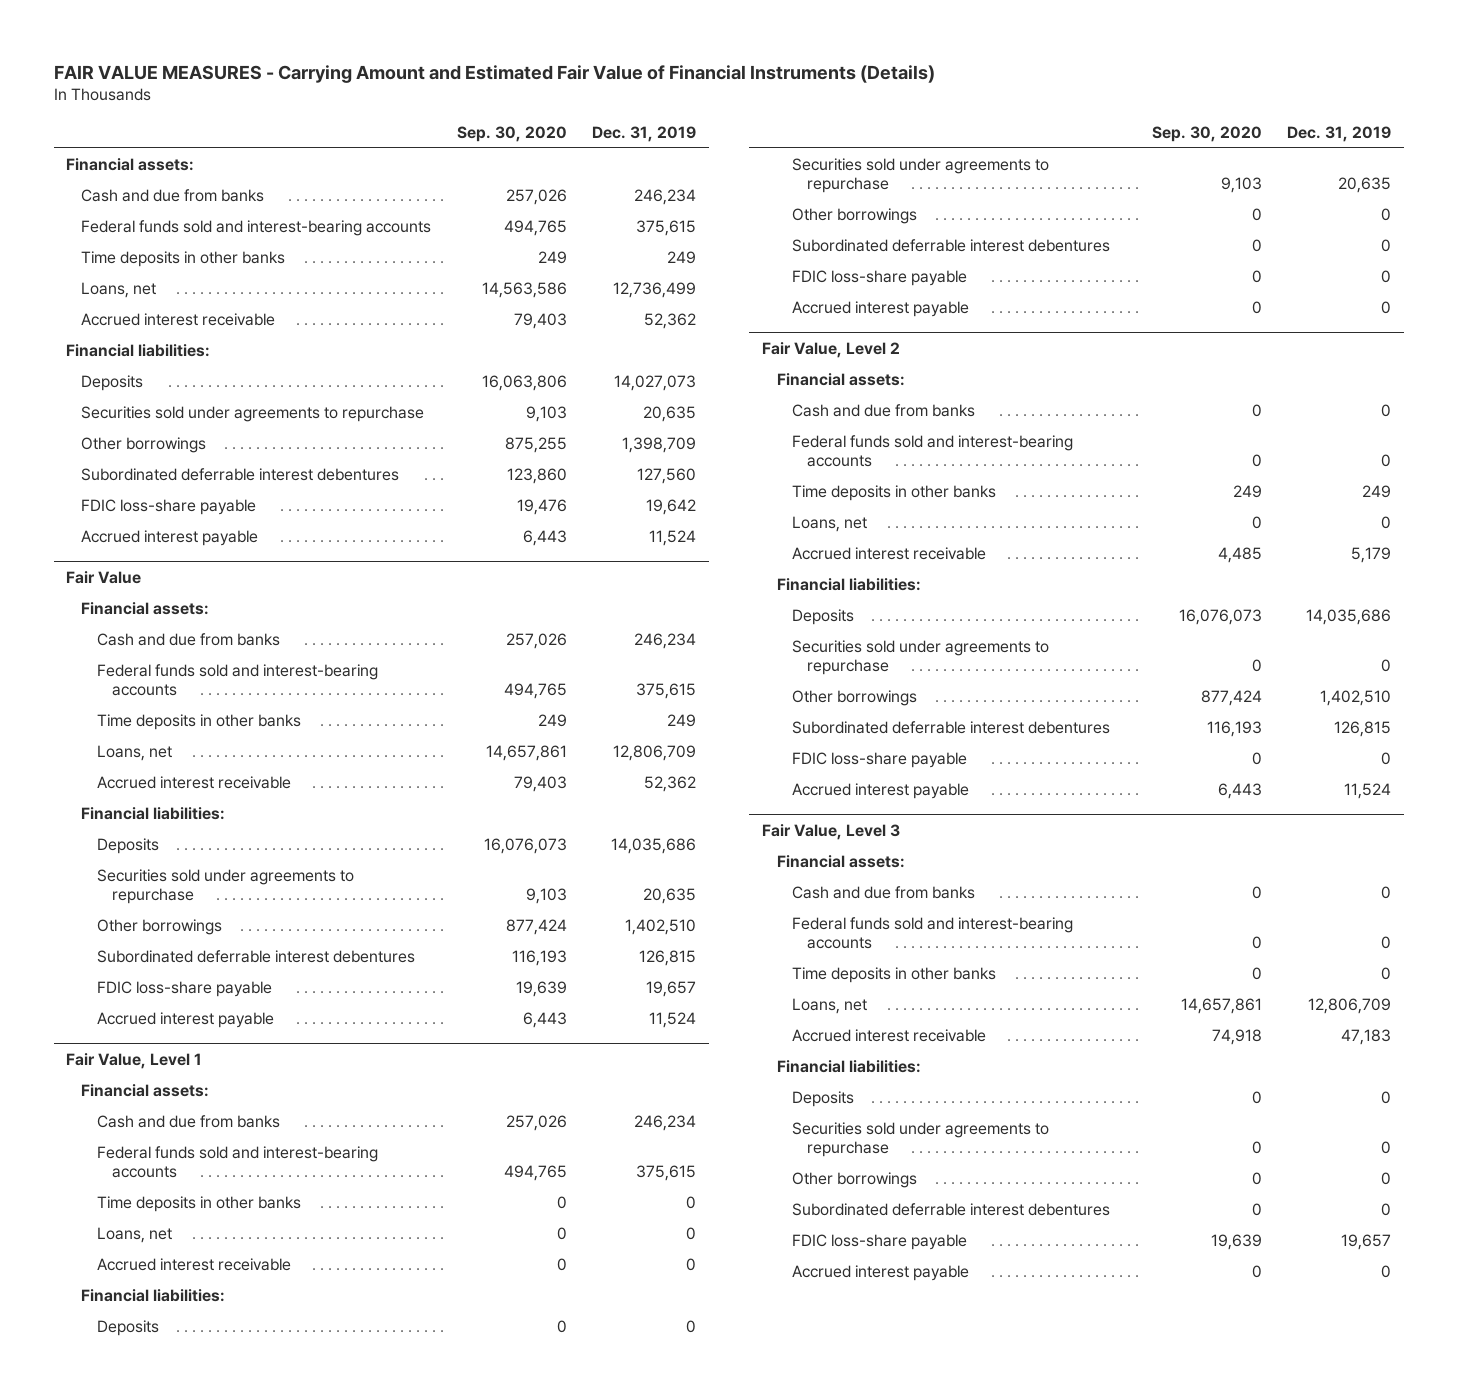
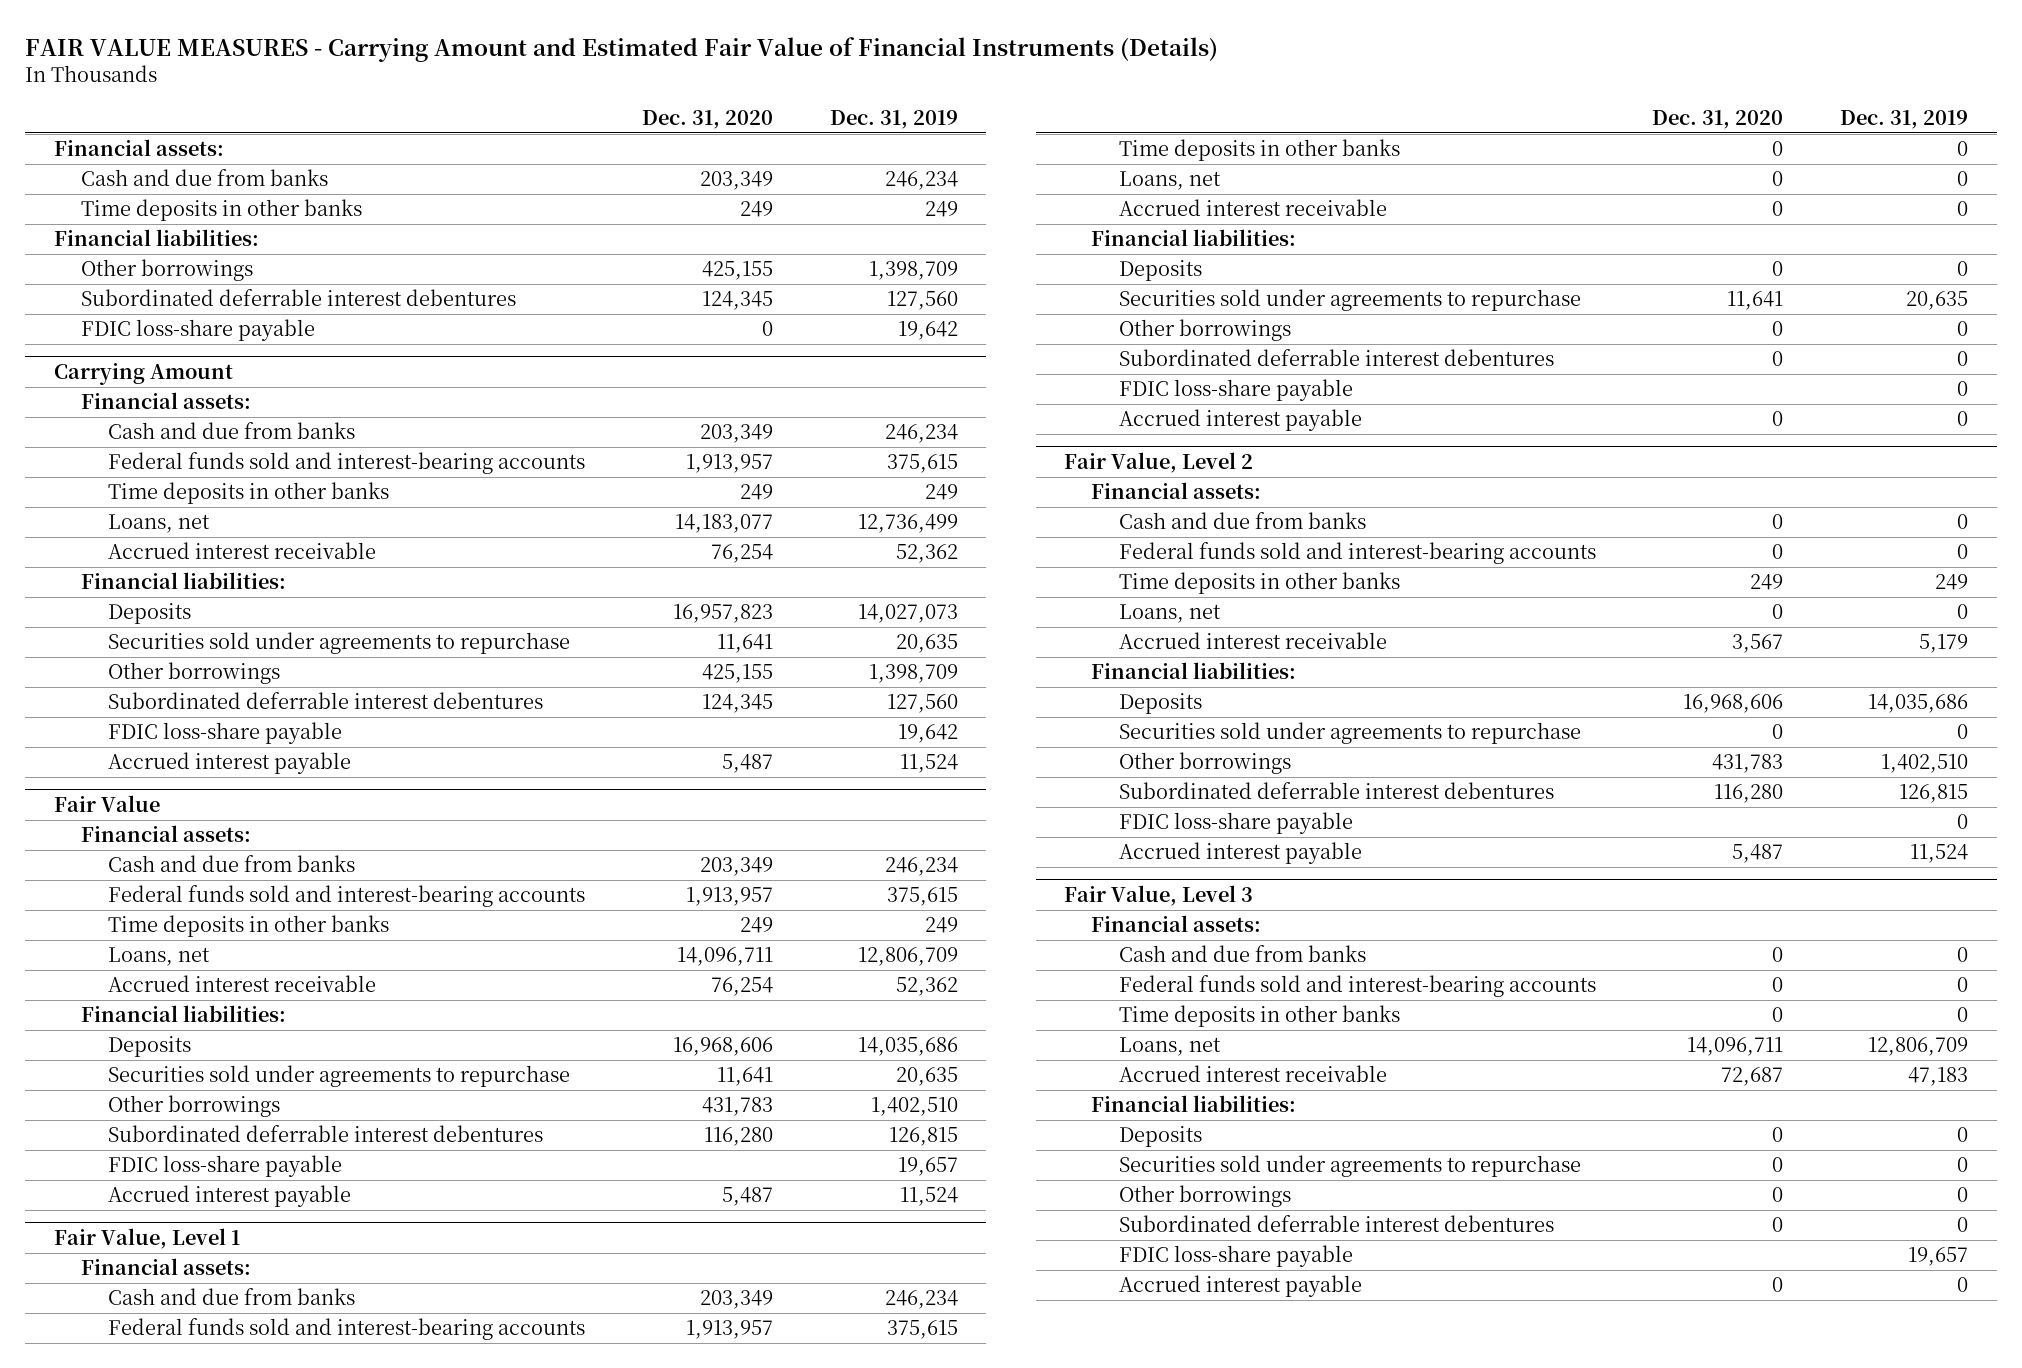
[456,125,567,142] Sep. 30, 2020 -> none
none -> [641,109,773,129] Dec. 31, 2020
none -> [80,199,362,222] Time deposits in other banks
none -> [53,229,259,247] Financial liabilities:
none -> [80,259,253,282] Other borrowings
none -> [80,289,516,307] Subordinated deferrable interest debentures
none -> [80,319,315,342] FDIC loss-share payable
none -> [53,363,233,386] Carrying Amount
none -> [80,392,251,410] Financial assets:
none -> [107,422,355,440] Cash and due from banks

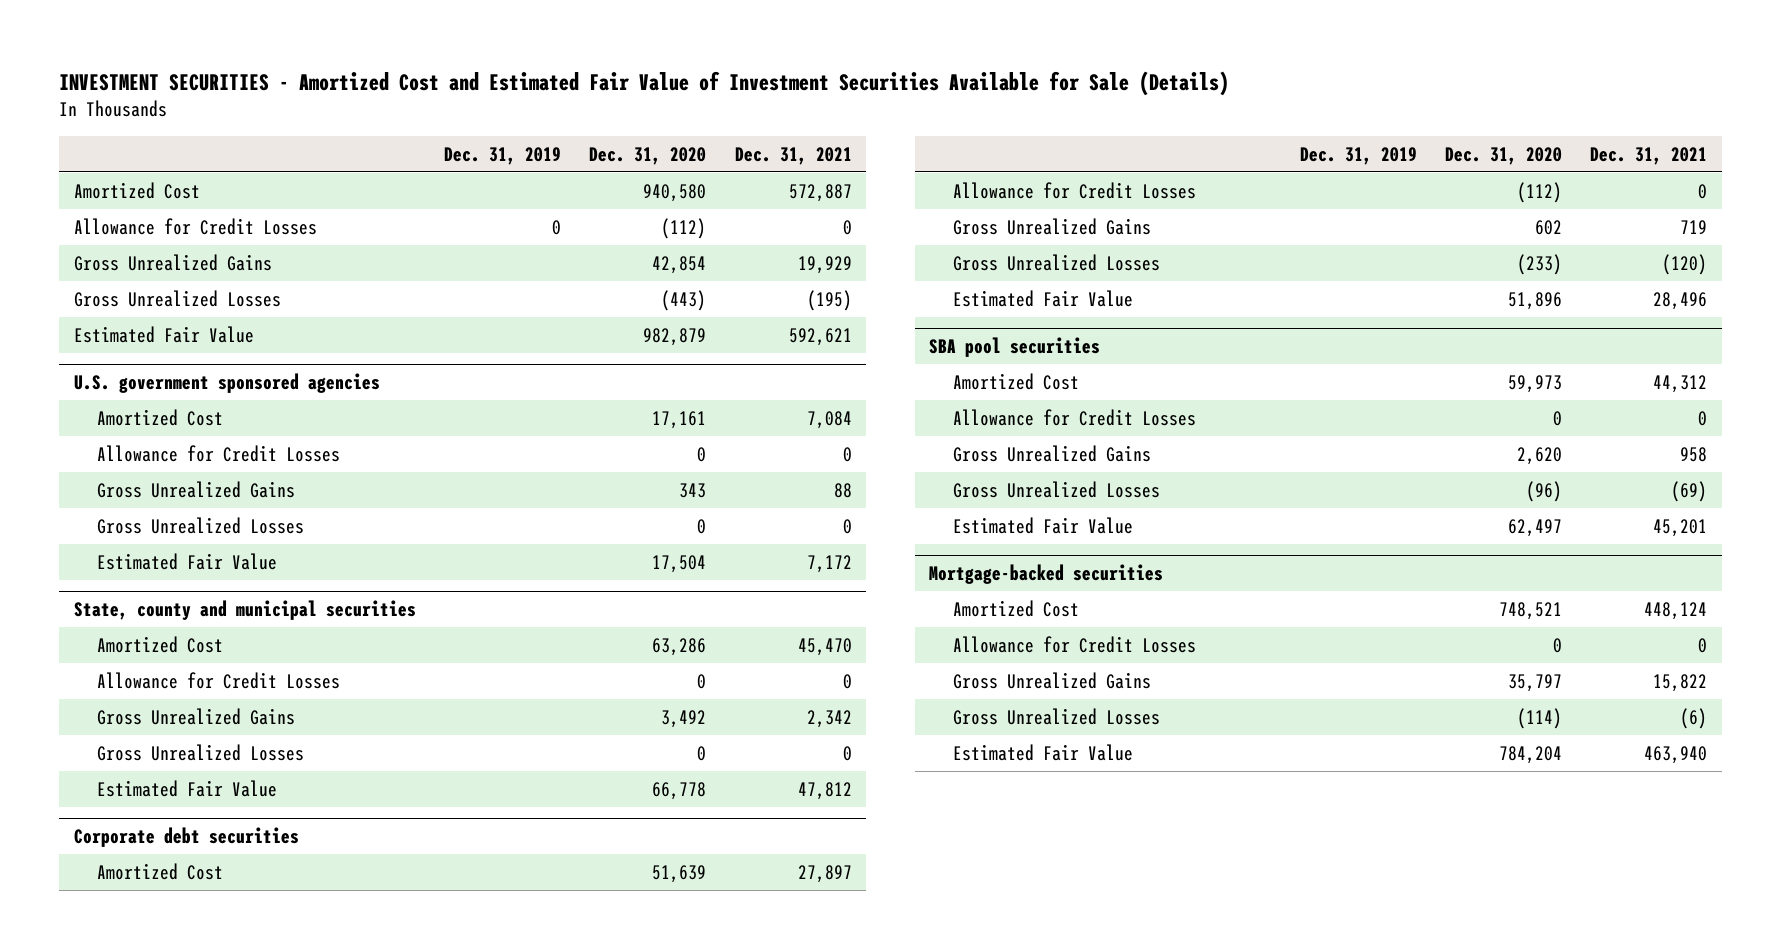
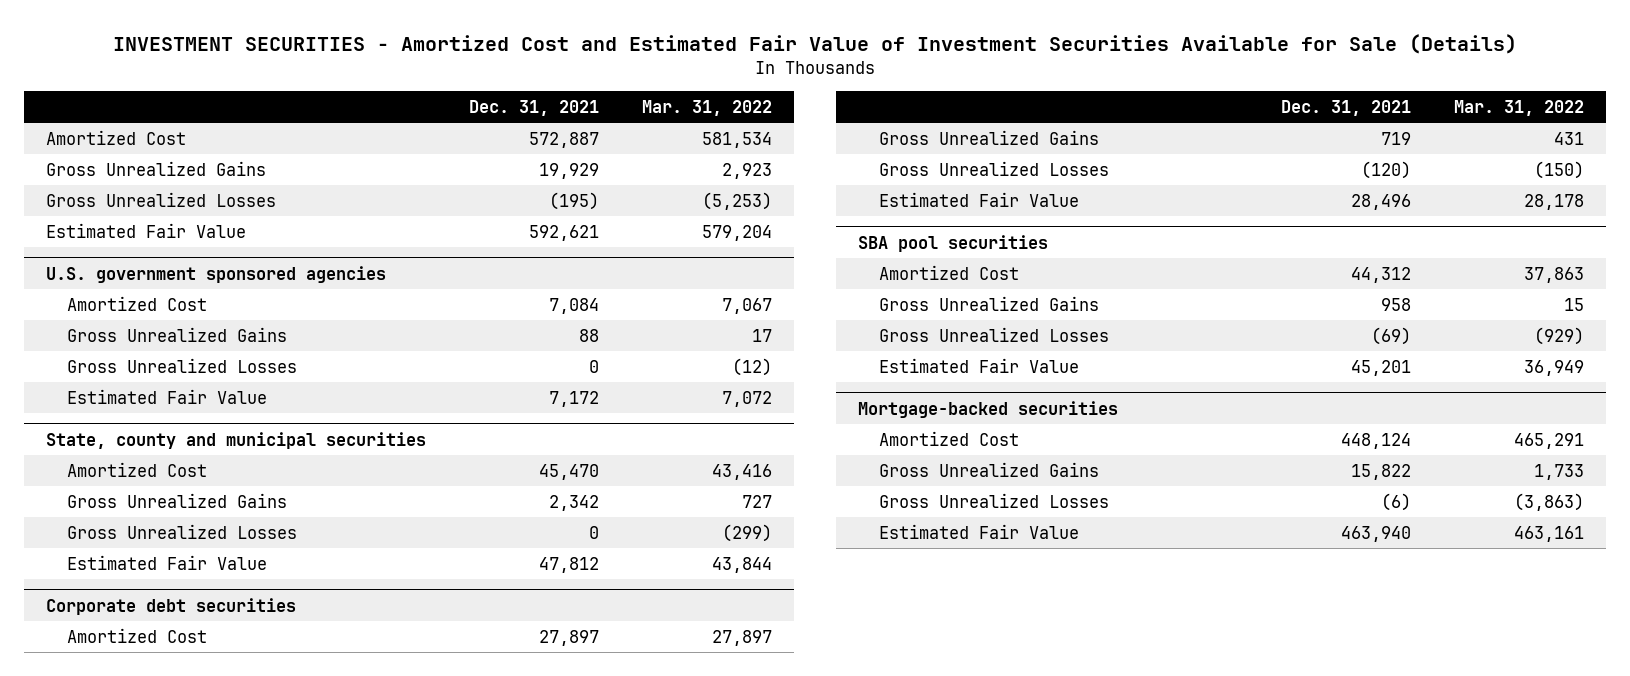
[444,146,562,165] Dec. 31, 2019 -> none
[589,146,707,165] Dec. 31, 2020 -> none
none -> [642,99,773,116] Mar. 31, 2022
[73,217,317,235] Allowance for Credit Losses -> none
[97,444,341,462] Allowance for Credit Losses -> none
[97,671,341,689] Allowance for Credit Losses -> none
[952,181,1196,199] Allowance for Credit Losses -> none
[952,408,1196,426] Allowance for Credit Losses -> none
[952,635,1196,653] Allowance for Credit Losses -> none

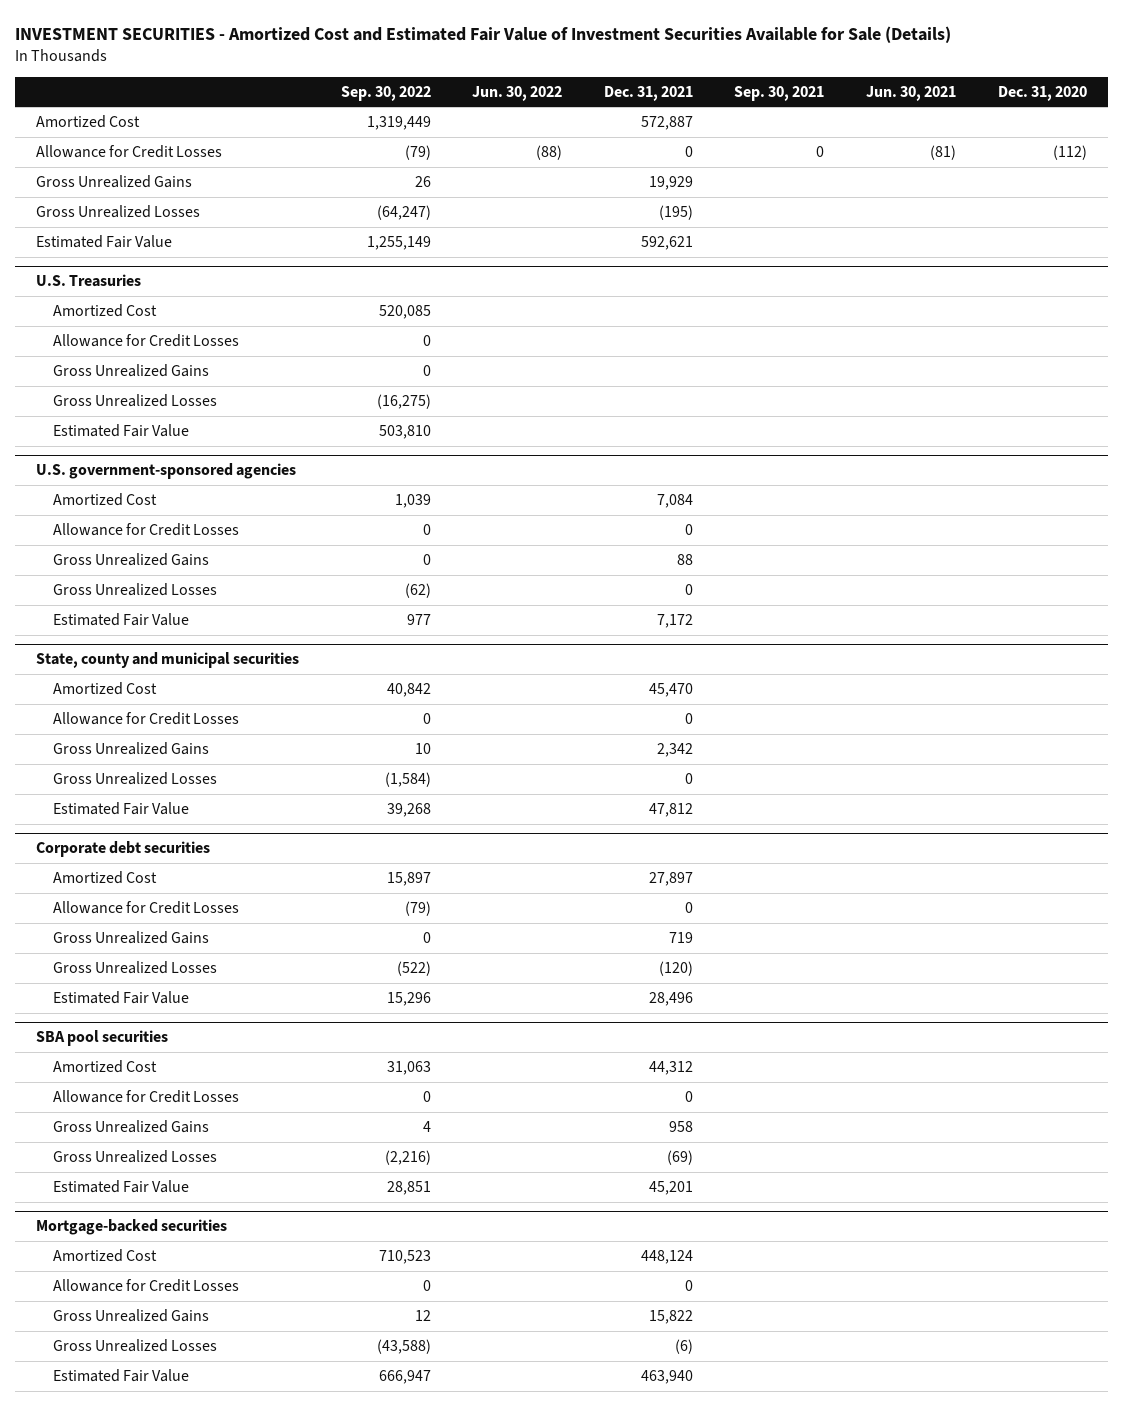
[642,99,773,116] Mar. 31, 2022 -> none
none -> [340,85,431,101] Sep. 30, 2022
none -> [472,85,563,101] Jun. 30, 2022
none -> [734,85,825,101] Sep. 30, 2021
none -> [866,85,957,101] Jun. 30, 2021
none -> [997,85,1087,101] Dec. 31, 2020
none -> [35,144,222,158] Allowance for Credit Losses
none -> [35,274,141,288] U.S. Treasuries
none -> [52,303,157,317] Amortized Cost
none -> [52,333,239,347] Allowance for Credit Losses
none -> [52,363,209,377] Gross Unrealized Gains
none -> [52,393,217,407] Gross Unrealized Losses
none -> [52,423,189,437] Estimated Fair Value
[45,265,386,283] U.S. government sponsored agencies -> [35,463,296,480] U.S. government-sponsored agencies
none -> [52,522,239,536] Allowance for Credit Losses
none -> [52,711,239,725] Allowance for Credit Losses
none -> [52,900,239,914] Allowance for Credit Losses
none -> [52,1089,239,1103] Allowance for Credit Losses
none -> [52,1278,239,1292] Allowance for Credit Losses

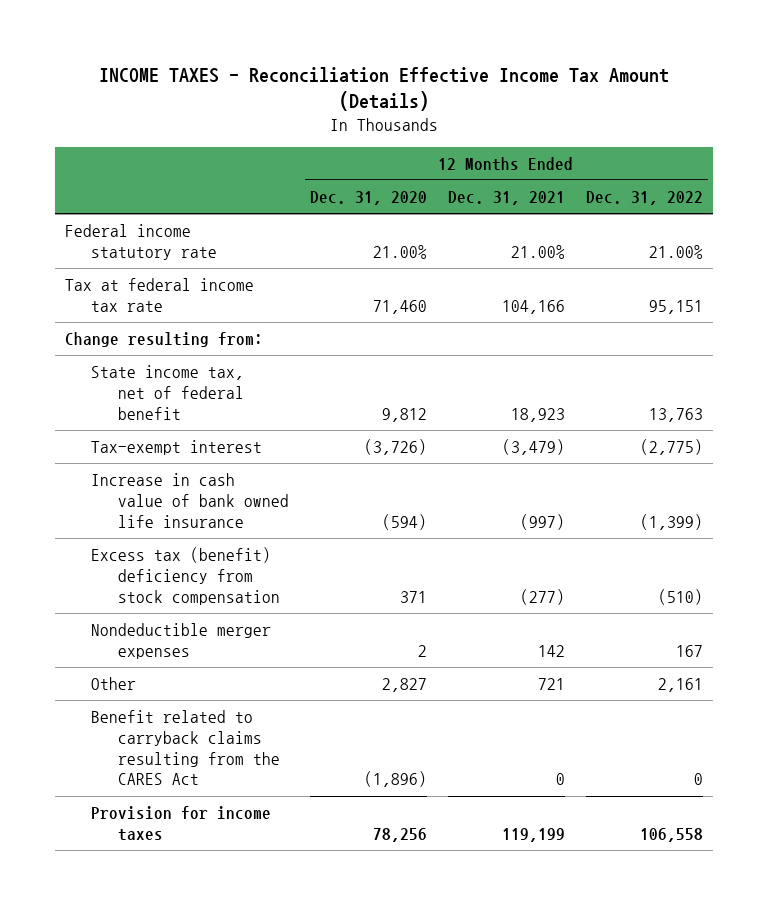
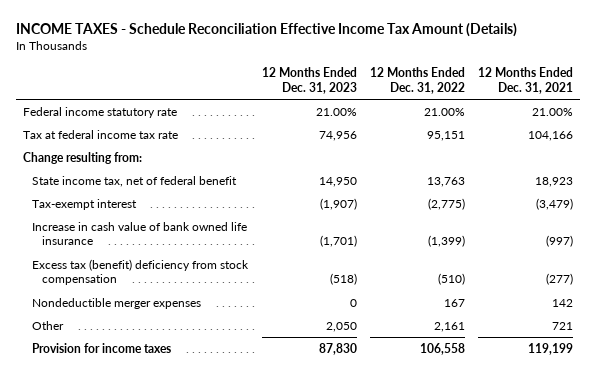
[98,66,669,111] INCOME TAXES - Reconciliation Effective Income Tax Amount (Details) -> [15,23,517,38] INCOME TAXES - Schedule Reconciliation Effective Income Tax Amount (Details)
[309,190,427,205] Dec. 31, 2020 -> none
none -> [261,67,357,94] 12 Months Ended Dec. 31, 2023
[91,710,280,786] Benefit related to carryback claims resulting from the CARES Act -> none

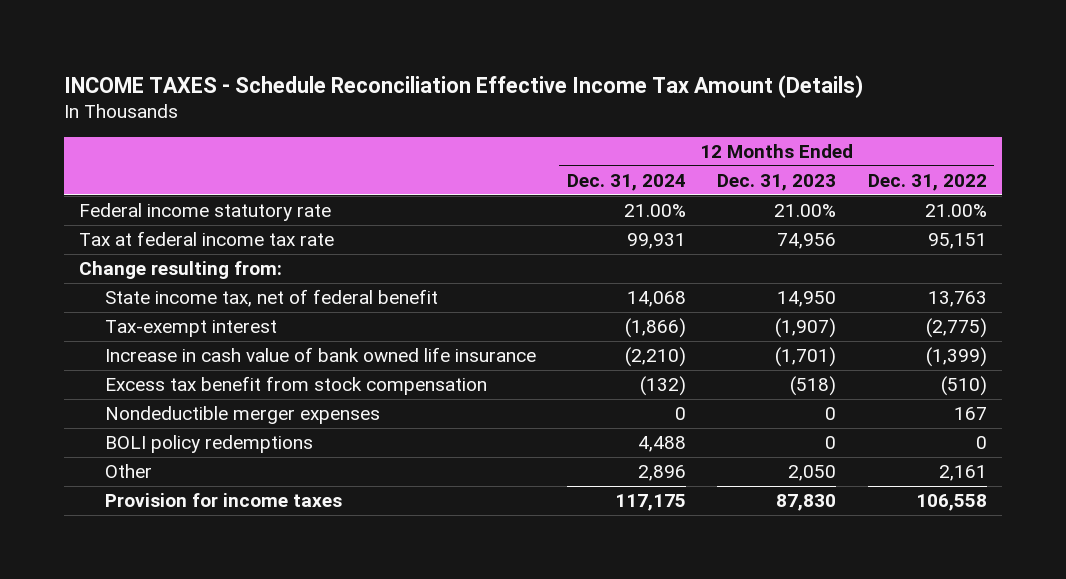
[478,67,574,94] 12 Months Ended Dec. 31, 2021 -> none
none -> [567,174,687,192] Dec. 31, 2024
[32,258,250,286] Excess tax (benefit) deficiency from stock compensation -> [105,376,488,396] Excess tax benefit from stock compensation
none -> [105,435,314,454] BOLI policy redemptions

